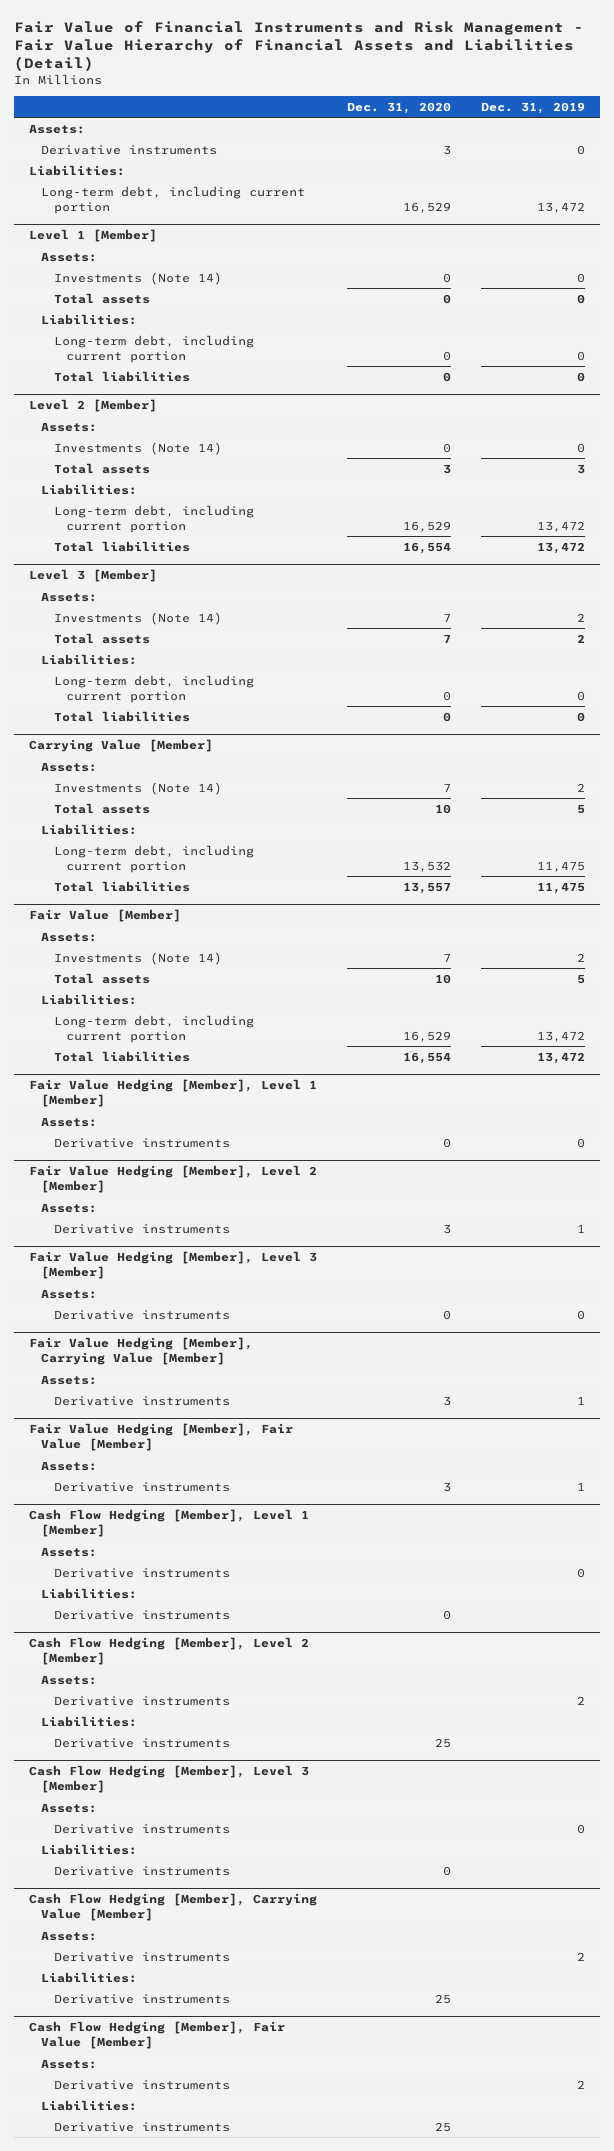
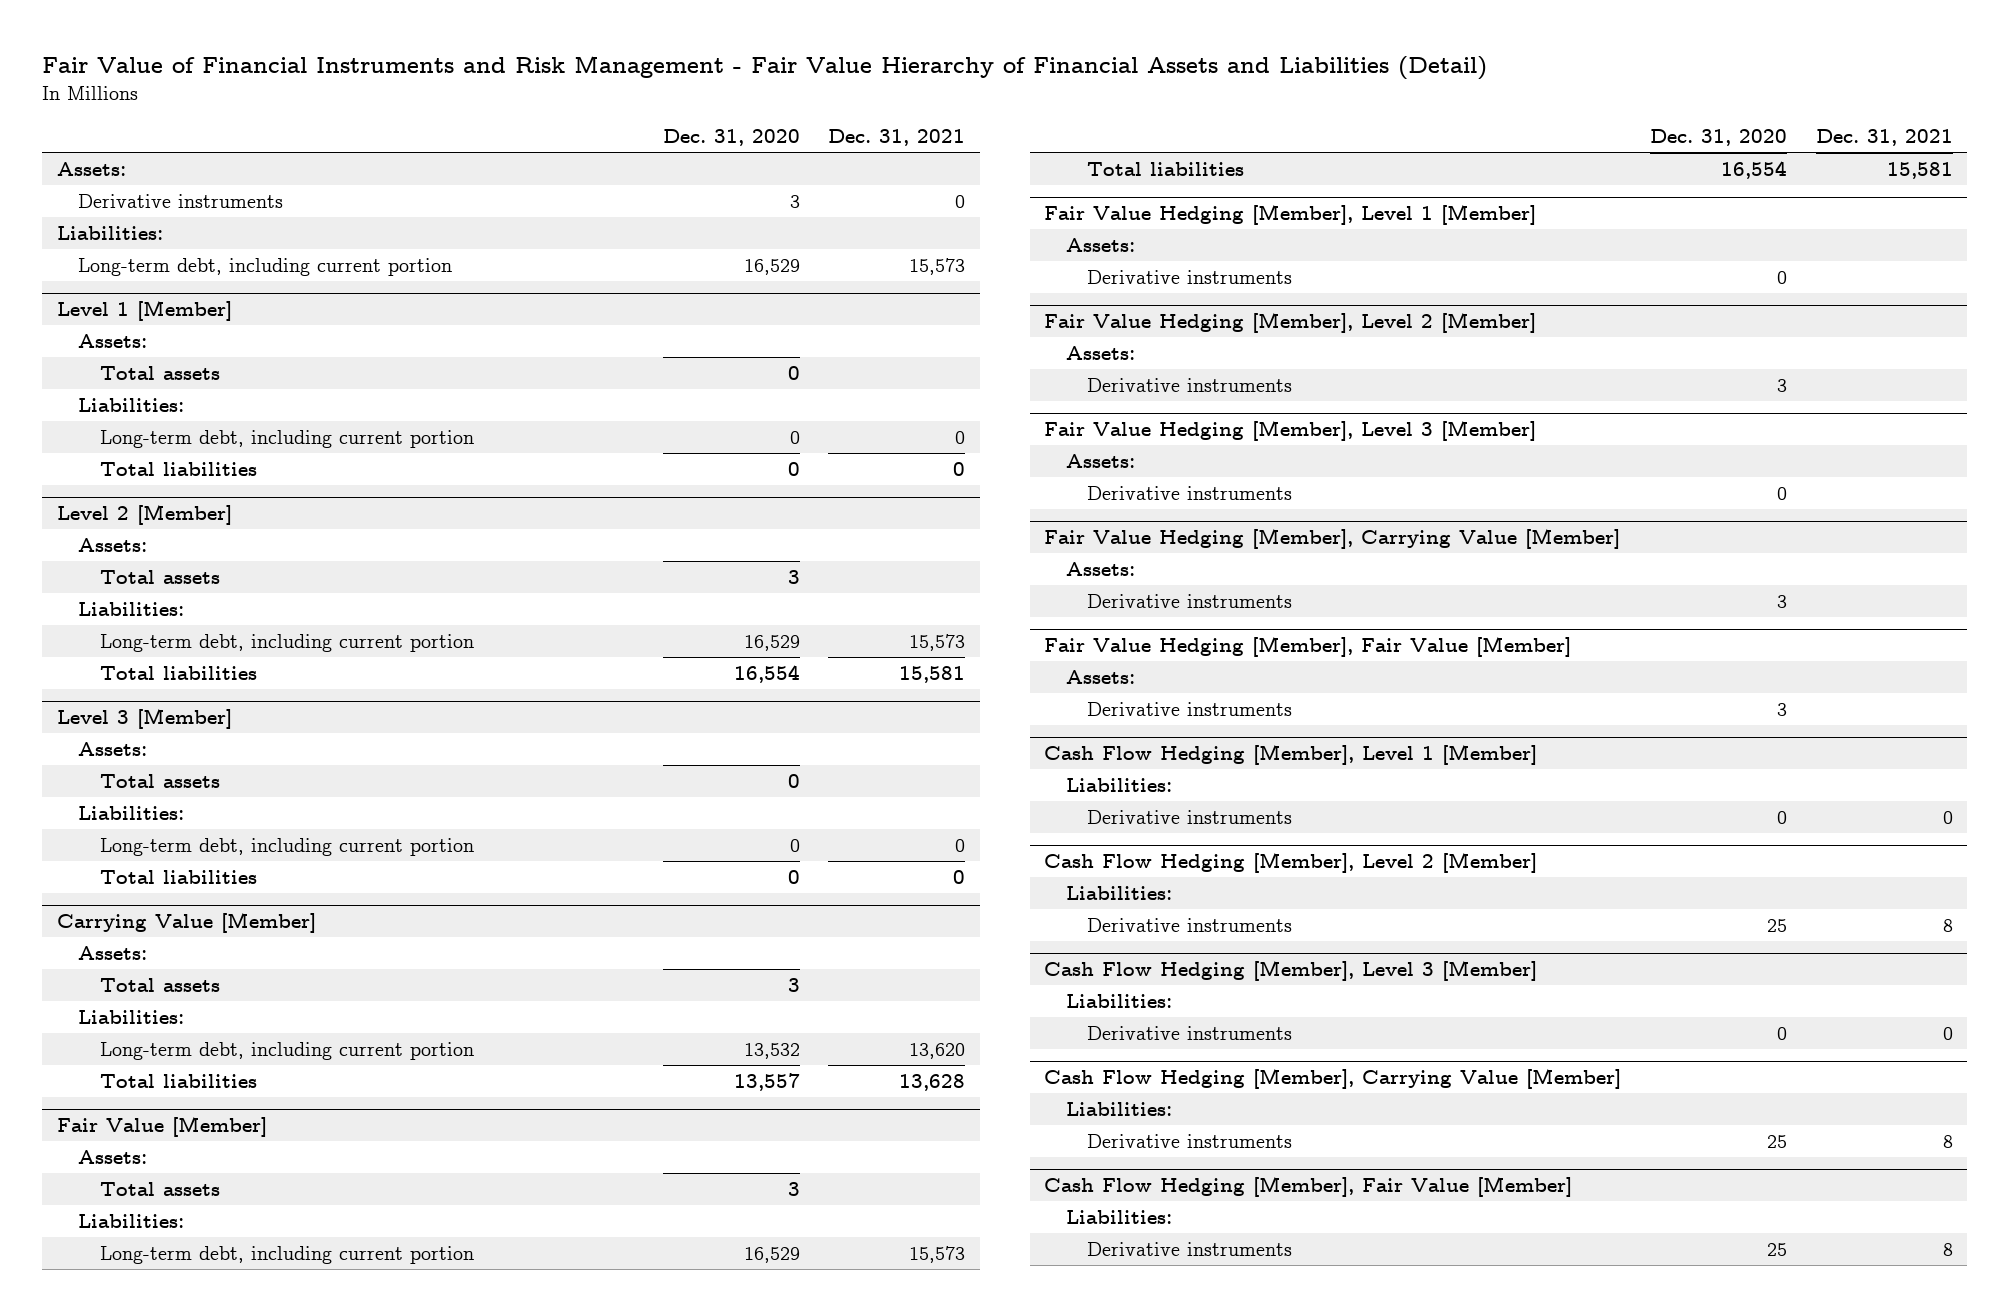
[481,101,586,114] Dec. 31, 2019 -> none
none -> [828,129,966,147] Dec. 31, 2021
[53,271,222,285] Investments (Note 14) -> none
[53,441,222,455] Investments (Note 14) -> none
[53,611,222,625] Investments (Note 14) -> none
[443,633,452,643] 7 -> [787,773,800,788] 0
[53,781,222,795] Investments (Note 14) -> none
[435,803,452,814] 10 -> [787,977,800,992] 3
[53,951,222,965] Investments (Note 14) -> none
[435,973,452,984] 10 -> [787,1181,800,1196] 3
[41,1546,98,1557] Assets: -> none
[53,1567,230,1578] Derivative instruments -> none
[41,1674,98,1685] Assets: -> none
[53,1695,230,1706] Derivative instruments -> none
[41,1802,98,1813] Assets: -> none
[53,1823,230,1834] Derivative instruments -> none
[41,1930,98,1941] Assets: -> none
[53,1951,230,1962] Derivative instruments -> none
[41,2058,98,2069] Assets: -> none
[53,2079,230,2090] Derivative instruments -> none

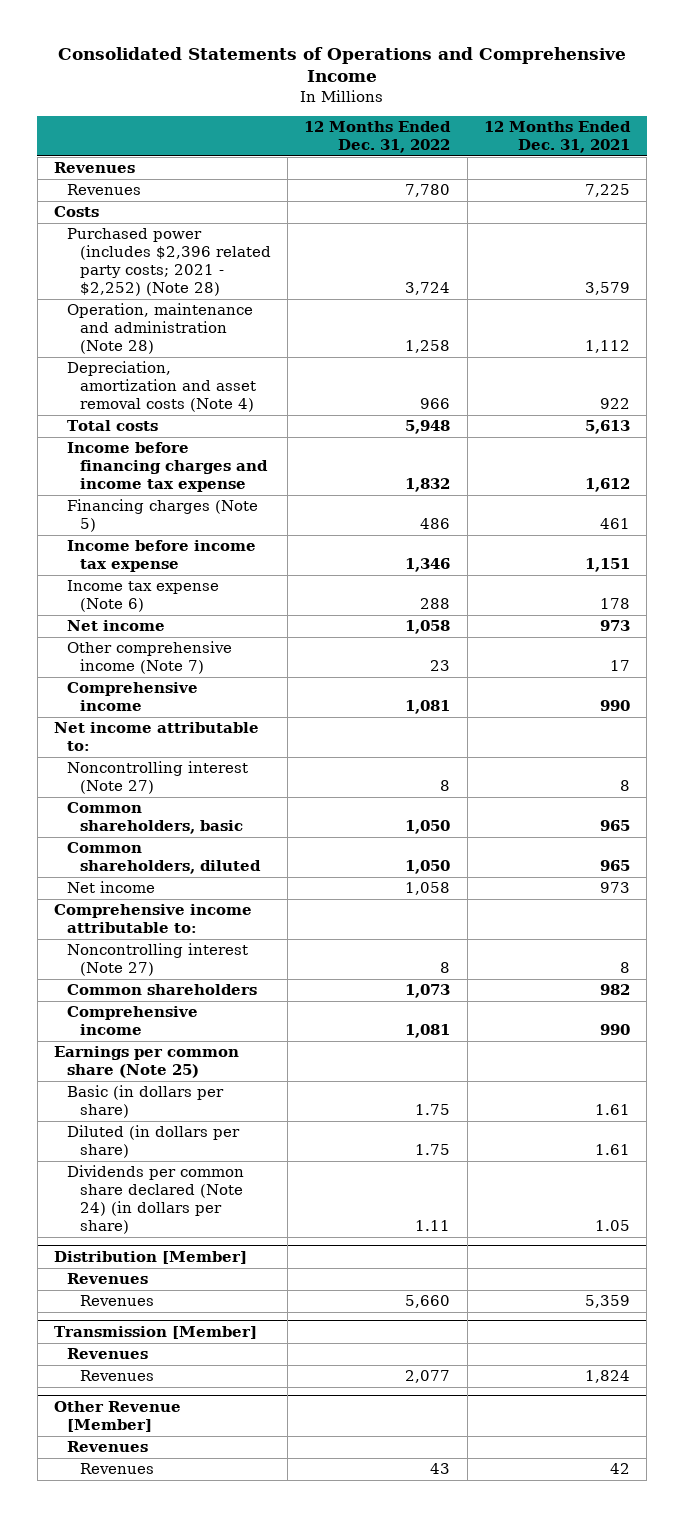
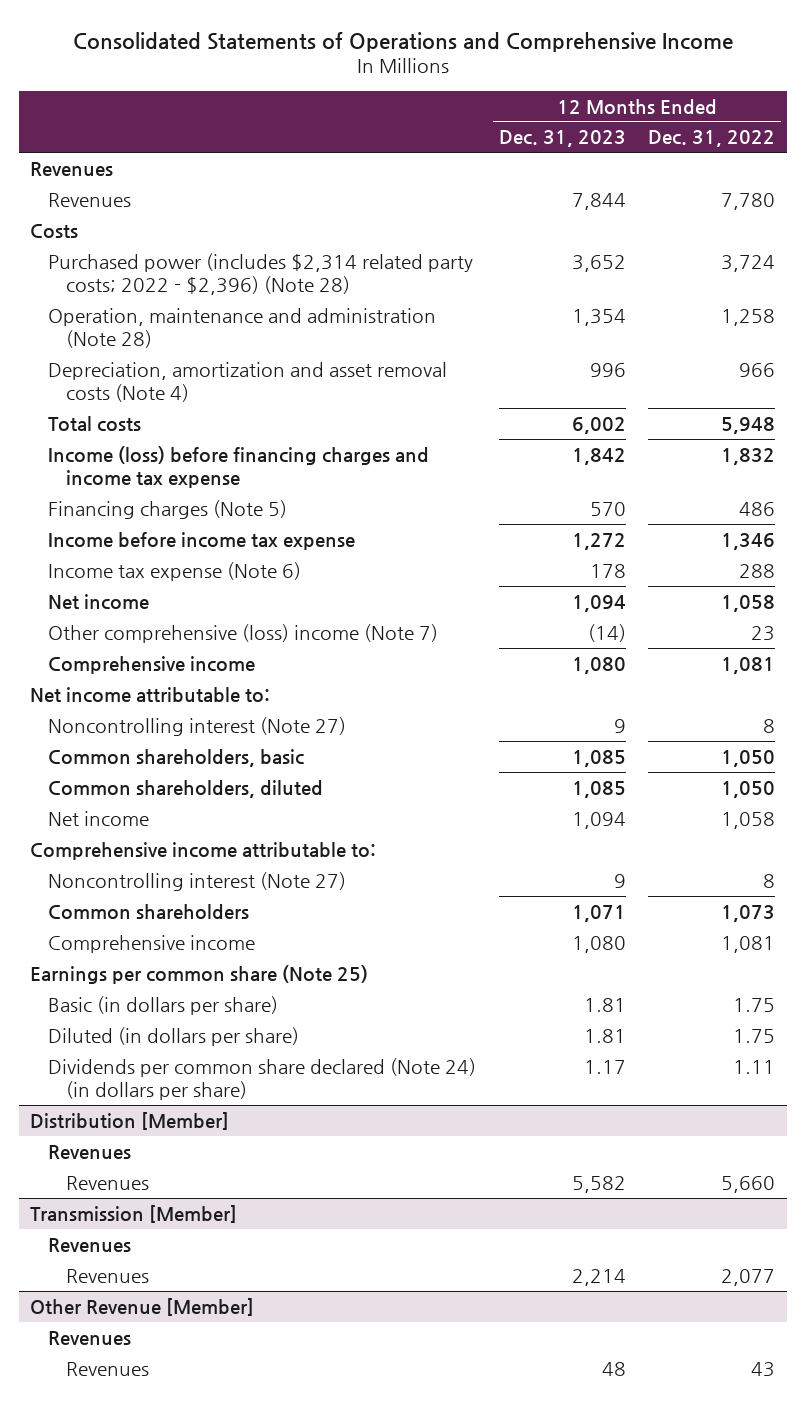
[483,121,631,154] 12 Months Ended Dec. 31, 2021 -> none
none -> [498,130,626,148] Dec. 31, 2023
[66,228,271,297] Purchased power (includes $2,396 related party costs; 2021 - $2,252) (Note 28) -> [48,252,474,296] Purchased power (includes $2,314 related party costs; 2022 - $2,396) (Note 28)
[66,442,268,493] Income before financing charges and income tax expense -> [48,445,430,489] Income (loss) before financing charges and income tax expense
[66,641,232,675] Other comprehensive income (Note 7) -> [48,623,439,643] Other comprehensive (loss) income (Note 7)

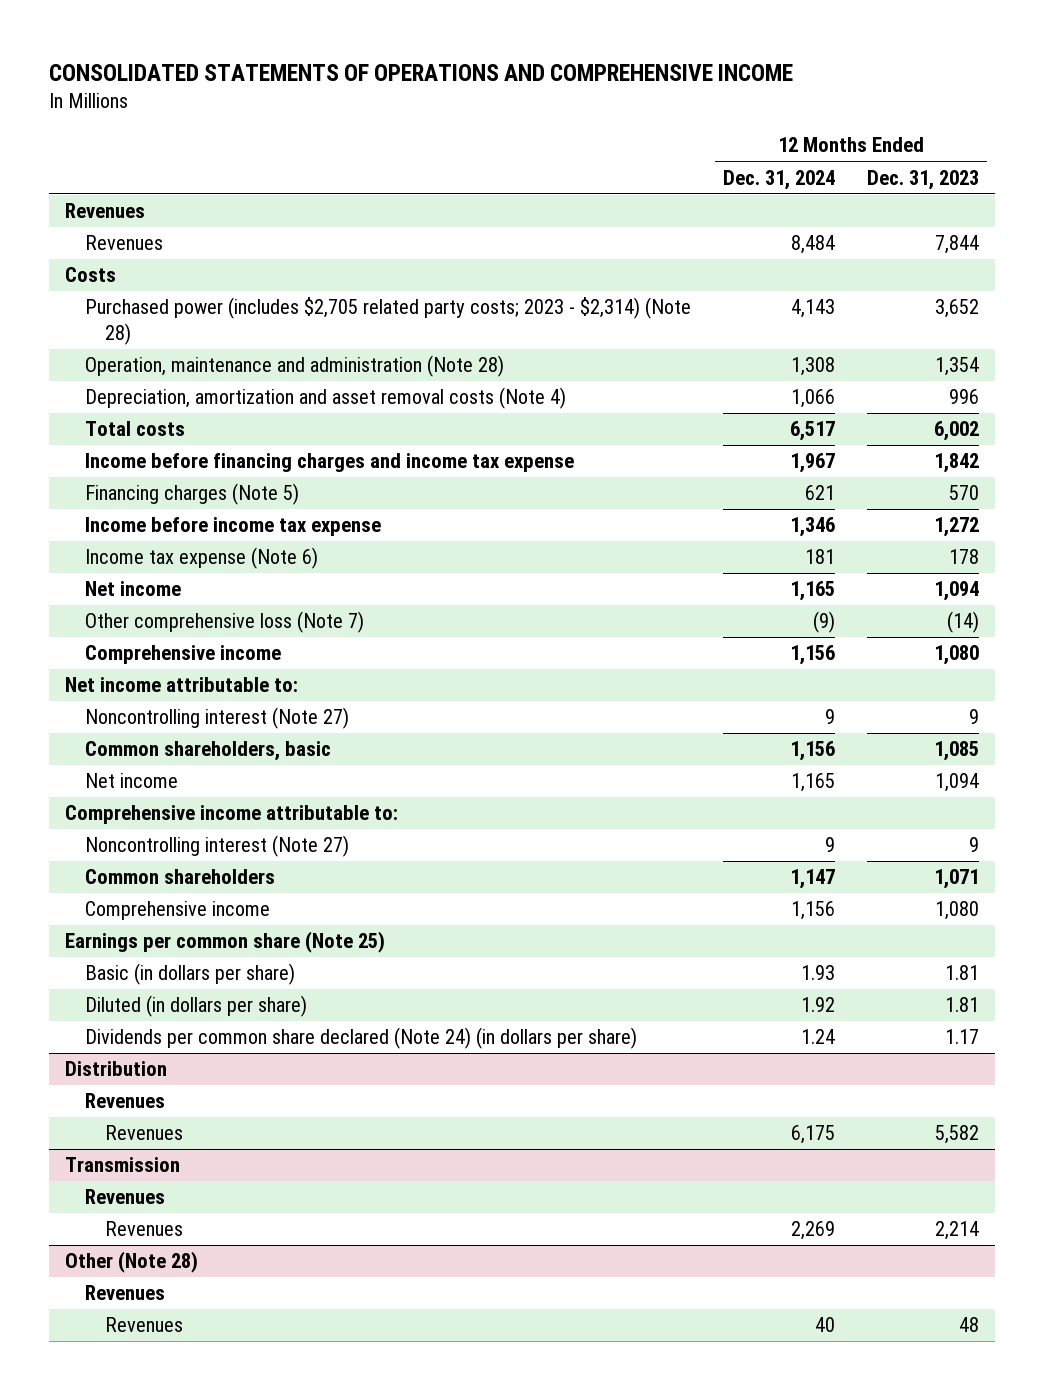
[72,31,733,52] Consolidated Statements of Operations and Comprehensive Income -> [49,63,794,81] CONSOLIDATED STATEMENTS OF OPERATIONS AND COMPREHENSIVE INCOME
[648,130,776,148] Dec. 31, 2022 -> none
none -> [722,169,835,190] Dec. 31, 2024
[48,252,474,296] Purchased power (includes $2,314 related party costs; 2022 - $2,396) (Note 28) -> [84,297,691,346] Purchased power (includes $2,705 related party costs; 2023 - $2,314) (Note 28)
[48,445,430,489] Income (loss) before financing charges and income tax expense -> [84,453,574,473] Income before financing charges and income tax expense
[48,623,439,643] Other comprehensive (loss) income (Note 7) -> [84,611,364,634] Other comprehensive loss (Note 7)
[48,779,324,798] Common shareholders, diluted -> none
[30,1111,230,1130] Distribution [Member] -> [65,1061,168,1077] Distribution
[30,1204,238,1223] Transmission [Member] -> [65,1157,181,1173] Transmission
[30,1297,255,1316] Other Revenue [Member] -> [65,1251,199,1274] Other (Note 28)

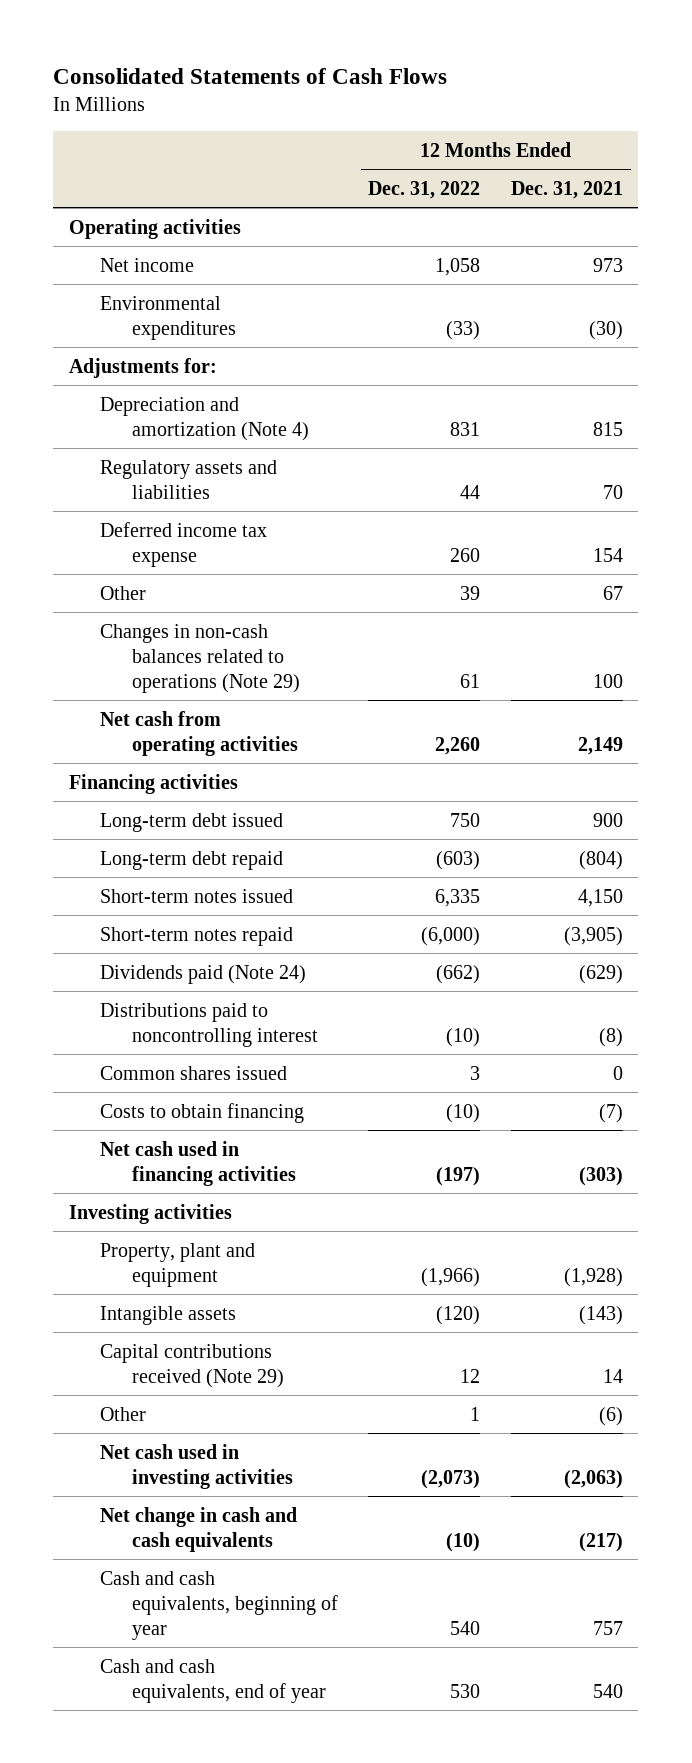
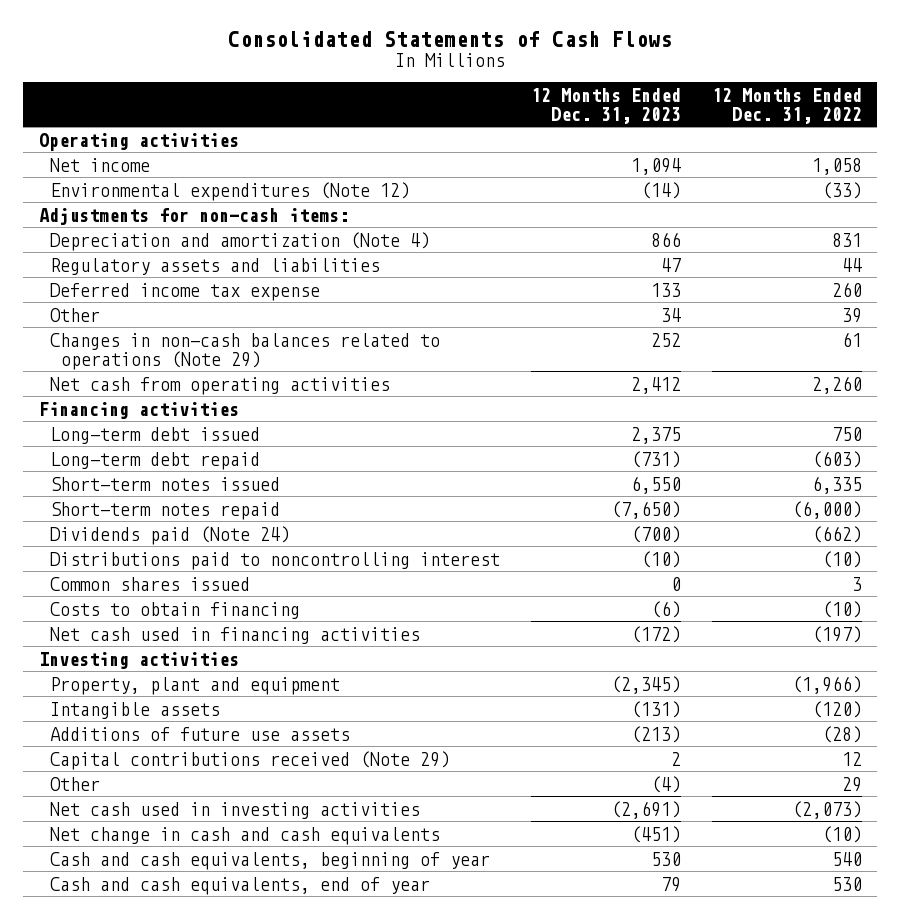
[511,180,624,199] Dec. 31, 2021 -> none
none -> [530,87,681,124] 12 Months Ended Dec. 31, 2023
[100,295,236,340] Environmental expenditures -> [49,181,410,201] Environmental expenditures (Note 12)
[68,357,217,378] Adjustments for: -> [38,207,349,225] Adjustments for non-cash items:
none -> [49,726,350,741] Additions of future use assets
[470,1406,481,1421] 1 -> [841,776,862,792] 29

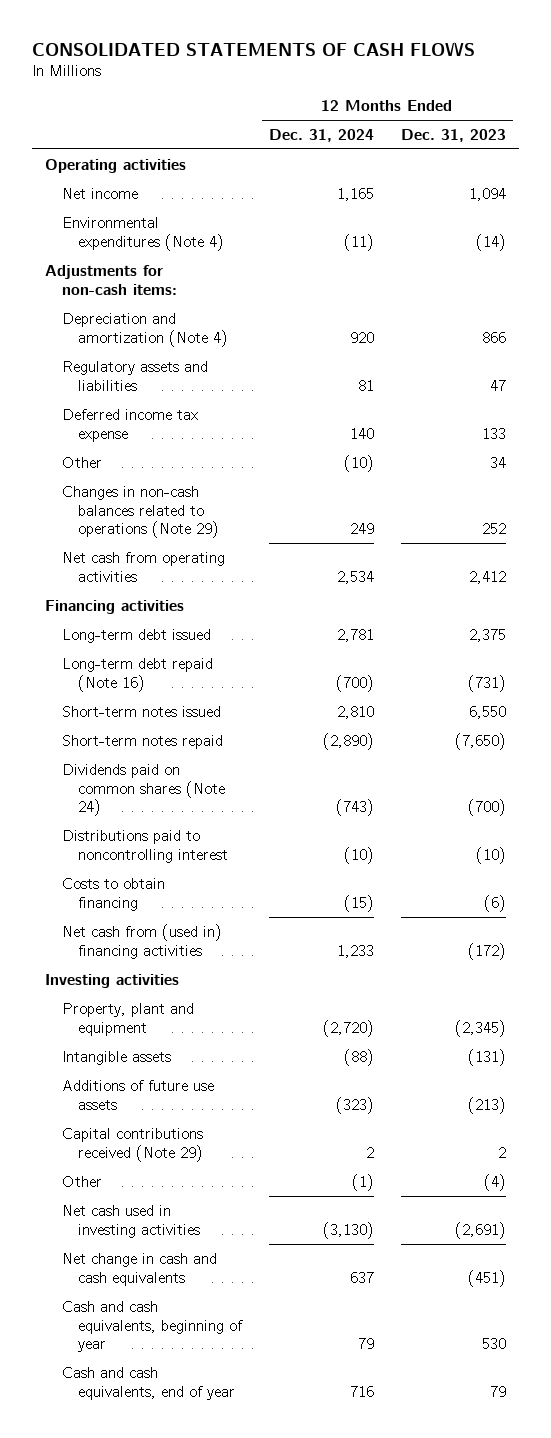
[228,30,673,47] Consolidated Statements of Cash Flows -> [31,40,475,56] CONSOLIDATED STATEMENTS OF CASH FLOWS
[711,87,862,124] 12 Months Ended Dec. 31, 2022 -> none
none -> [268,128,374,142] Dec. 31, 2024
[49,181,410,201] Environmental expenditures (Note 12) -> [61,216,224,251] Environmental expenditures (Note 4)
[49,451,260,470] Long-term debt repaid -> [61,657,213,692] Long-term debt repaid (Note 16)
[49,525,290,545] Dividends paid (Note 24) -> [61,763,225,817] Dividends paid on common shares (Note 24)
[49,576,250,591] Common shares issued -> none
[49,626,420,644] Net cash used in financing activities -> [61,923,222,959] Net cash from (used in) financing activities

